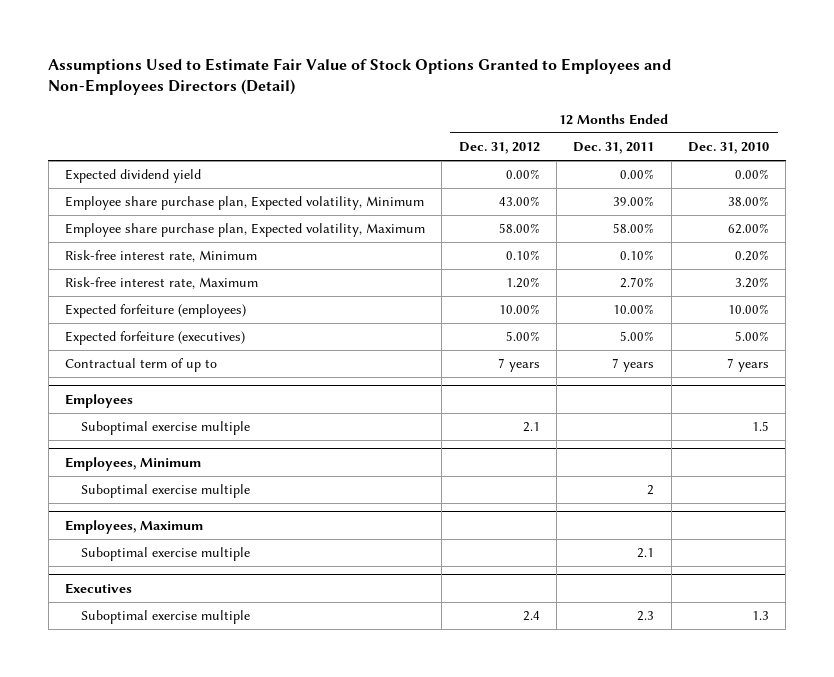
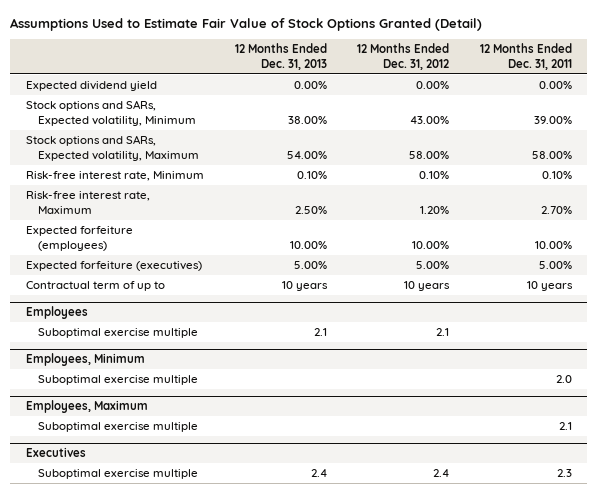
[48,57,672,96] Assumptions Used to Estimate Fair Value of Stock Options Granted to Employees and Non-Employees Directors (Detail) -> [10,17,483,31] Assumptions Used to Estimate Fair Value of Stock Options Granted (Detail)
[688,141,770,154] Dec. 31, 2010 -> none
none -> [234,43,327,70] 12 Months Ended Dec. 31, 2013
[65,196,425,211] Employee share purchase plan, Expected volatility, Minimum -> [25,99,197,126] Stock options and SARs, Expected volatility, Minimum
[65,223,426,238] Employee share purchase plan, Expected volatility, Maximum -> [25,134,200,161] Stock options and SARs, Expected volatility, Maximum
[497,358,540,373] 7 years -> [404,280,451,291] 10 years
[612,358,655,373] 7 years -> [527,280,574,291] 10 years
[647,485,655,496] 2 -> [556,374,573,383] 2.0

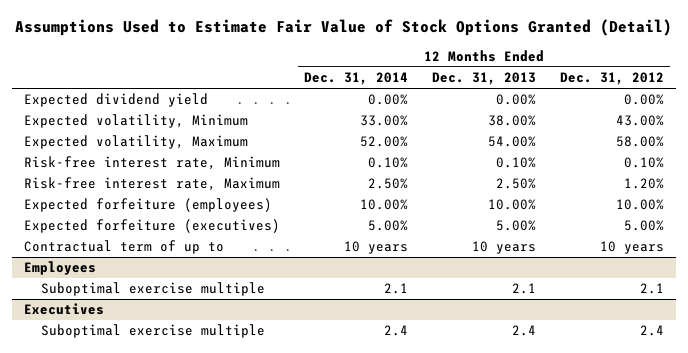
[480,43,573,70] 12 Months Ended Dec. 31, 2011 -> none
none -> [303,72,408,86] Dec. 31, 2014
[25,99,197,126] Stock options and SARs, Expected volatility, Minimum -> [23,114,248,129] Expected volatility, Minimum
[25,134,200,161] Stock options and SARs, Expected volatility, Maximum -> [23,135,248,150] Expected volatility, Maximum
[25,353,145,367] Employees, Minimum -> none
[38,374,199,385] Suboptimal exercise multiple -> none
[25,400,148,414] Employees, Maximum -> none
[38,421,199,432] Suboptimal exercise multiple -> none

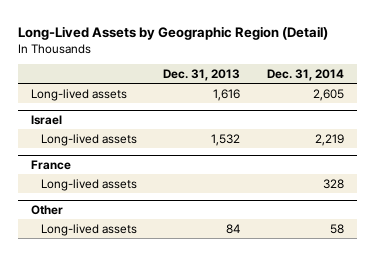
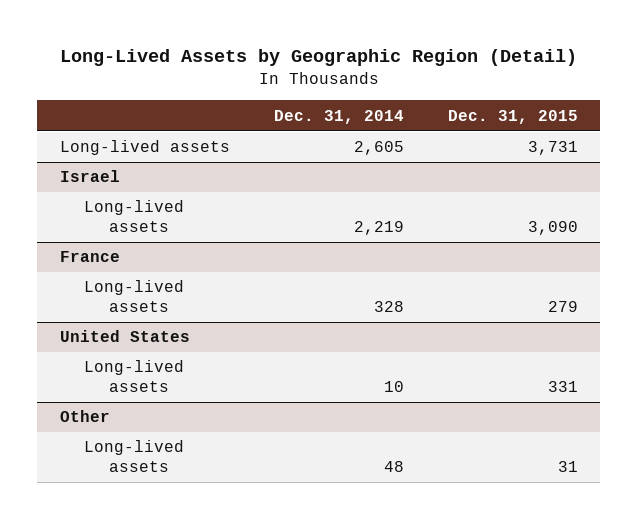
[163,69,241,82] Dec. 31, 2013 -> none
none -> [447,109,578,124] Dec. 31, 2015
none -> [59,330,190,343] United States
none -> [84,360,185,393] Long-lived assets
[330,223,345,234] 58 -> [383,461,404,473] 48

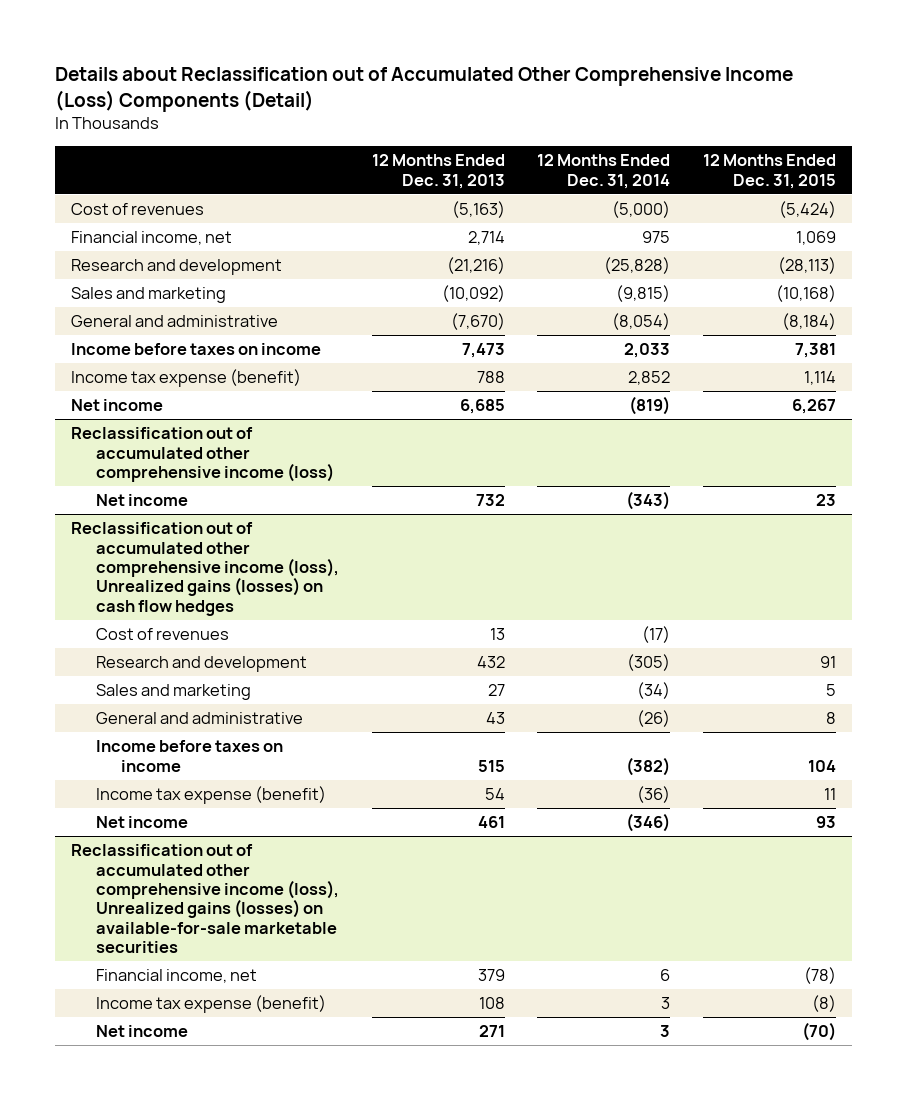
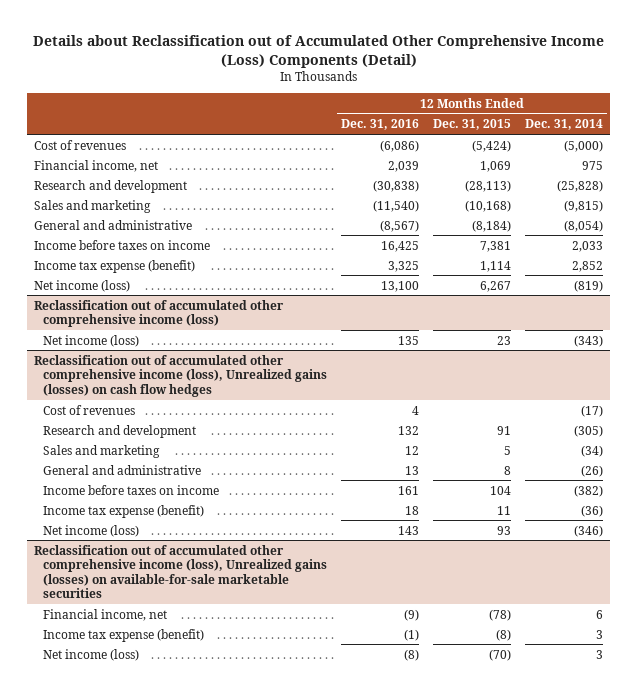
[371,154,505,189] 12 Months Ended Dec. 31, 2013 -> none
none -> [340,119,419,131] Dec. 31, 2016
[71,399,164,412] Net income -> [33,279,130,292] Net income (loss)
[96,494,189,507] Net income -> [42,334,139,347] Net income (loss)
[96,816,189,829] Net income -> [42,524,139,537] Net income (loss)
[96,1025,189,1038] Net income -> [42,648,139,661] Net income (loss)

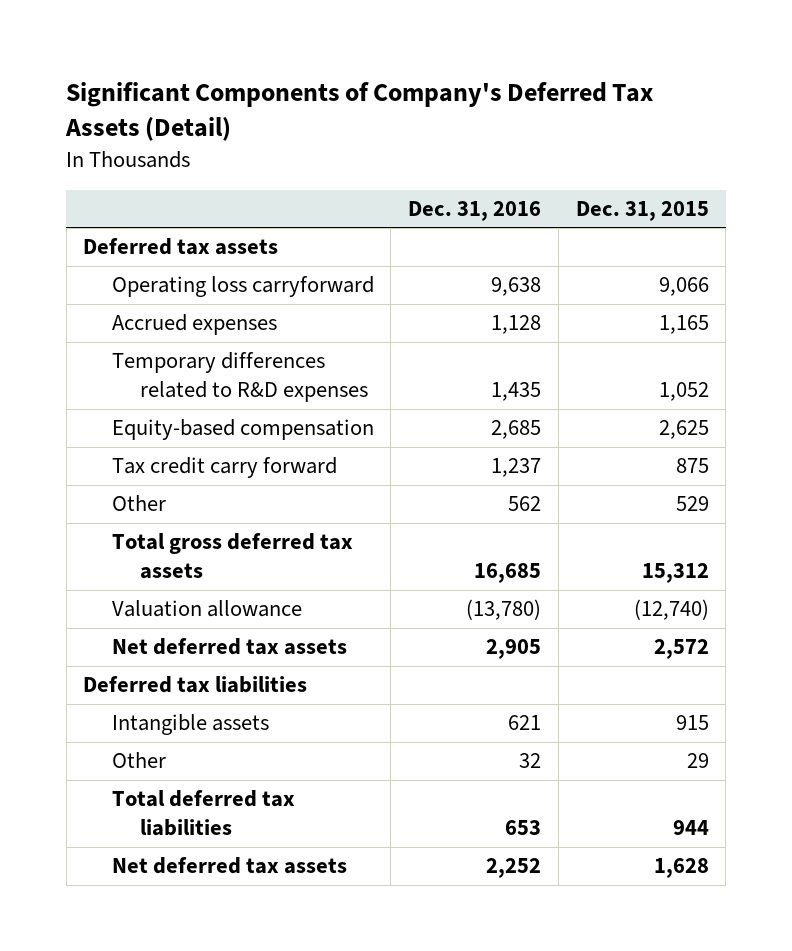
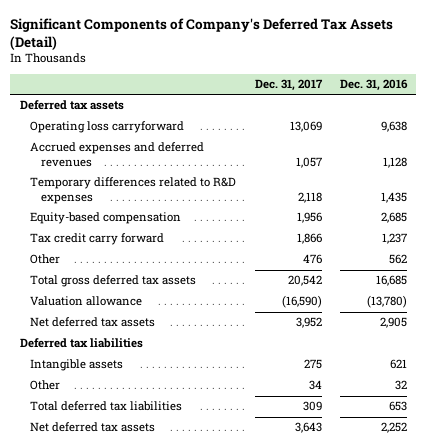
[575,200,709,221] Dec. 31, 2015 -> none
none -> [254,79,323,92] Dec. 31, 2017
[111,314,277,336] Accrued expenses -> [30,142,205,167] Accrued expenses and deferred revenues

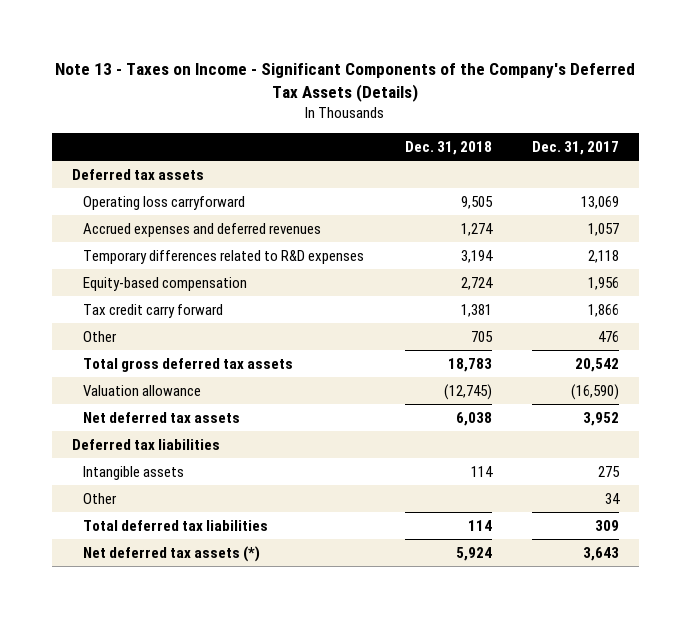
[10,17,394,50] Significant Components of Company's Deferred Tax Assets (Detail) -> [55,62,636,102] Note 13 - Taxes on Income - Significant Components of the Company's Deferred Tax Assets (Details)
[339,79,408,92] Dec. 31, 2016 -> none
none -> [404,140,492,155] Dec. 31, 2018
[30,422,156,433] Net deferred tax assets -> [83,545,261,562] Net deferred tax assets (*)

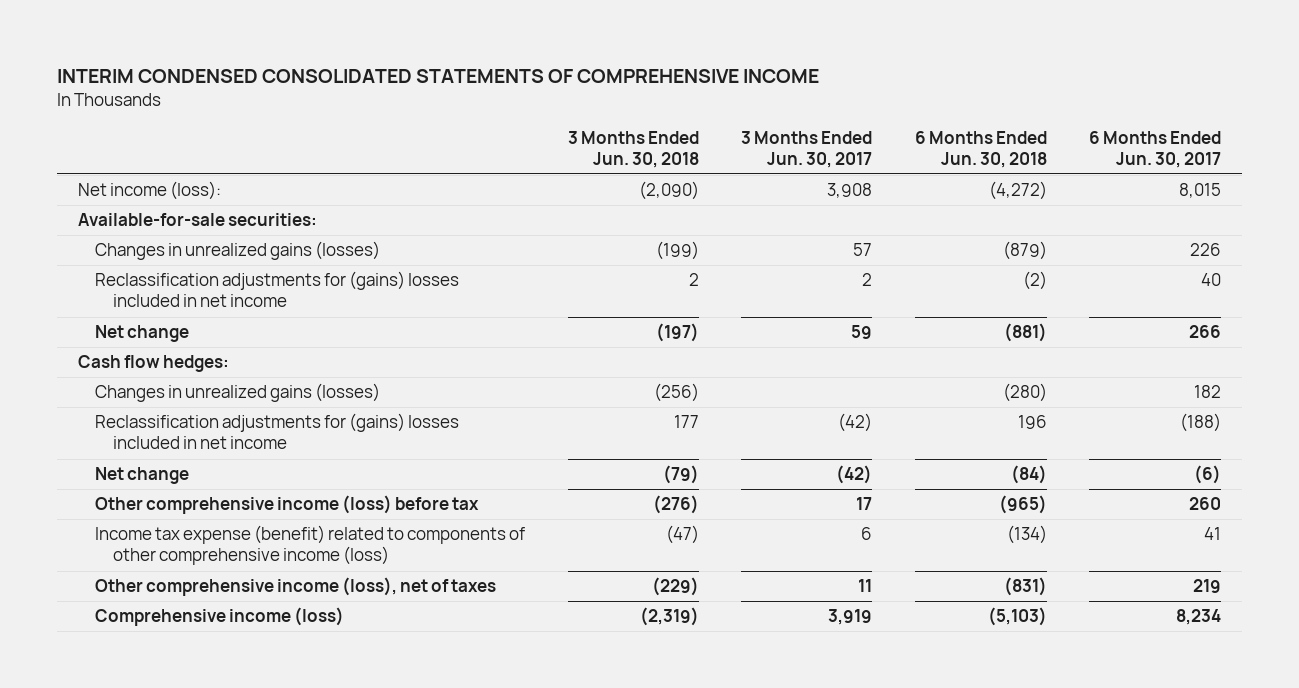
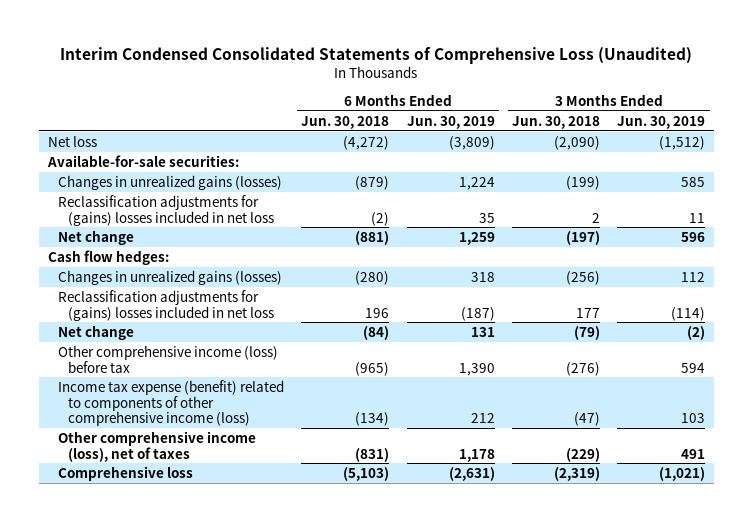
[56,68,819,83] INTERIM CONDENSED CONSOLIDATED STATEMENTS OF COMPREHENSIVE INCOME -> [60,46,693,64] Interim Condensed Consolidated Statements of Comprehensive Loss (Unaudited)
[741,130,873,168] 3 Months Ended Jun. 30, 2017 -> none
[1089,130,1222,168] 6 Months Ended Jun. 30, 2017 -> none
none -> [406,115,495,129] Jun. 30, 2019
none -> [617,115,706,129] Jun. 30, 2019
[78,181,222,201] Net income (loss): -> [47,135,97,147] Net loss
[95,271,460,308] Reclassification adjustments for (gains) losses included in net income -> [57,194,274,226] Reclassification adjustments for (gains) losses included in net loss
[95,413,460,450] Reclassification adjustments for (gains) losses included in net income -> [57,289,274,321] Reclassification adjustments for (gains) losses included in net loss
[95,607,345,627] Comprehensive income (loss) -> [57,465,193,481] Comprehensive loss

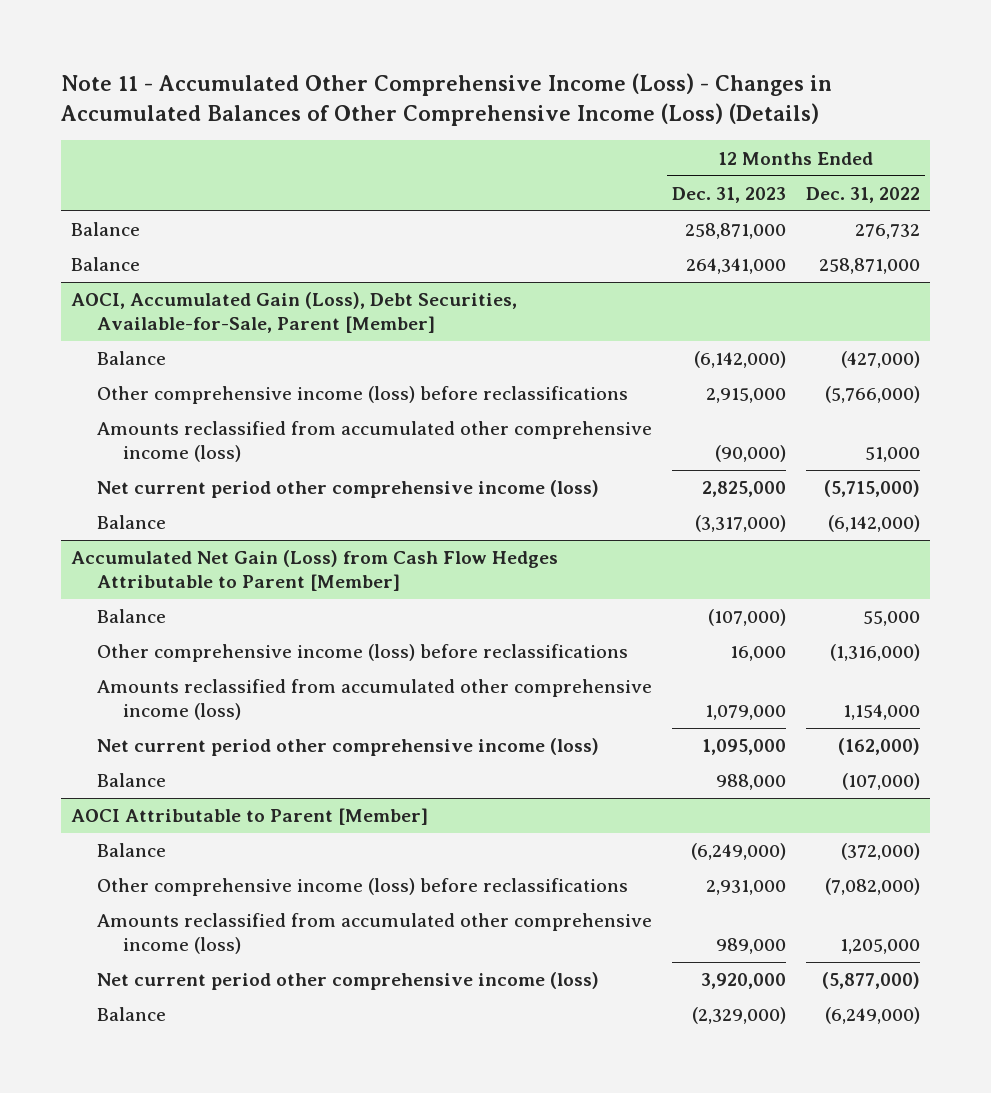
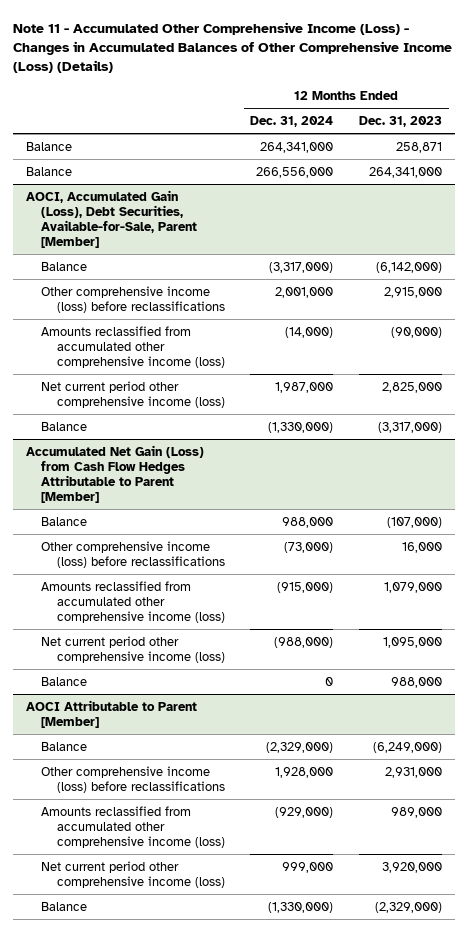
[806,186,921,203] Dec. 31, 2022 -> none
none -> [250,115,334,127] Dec. 31, 2024
[685,223,787,240] 258,871,000 -> [396,141,443,153] 258,871

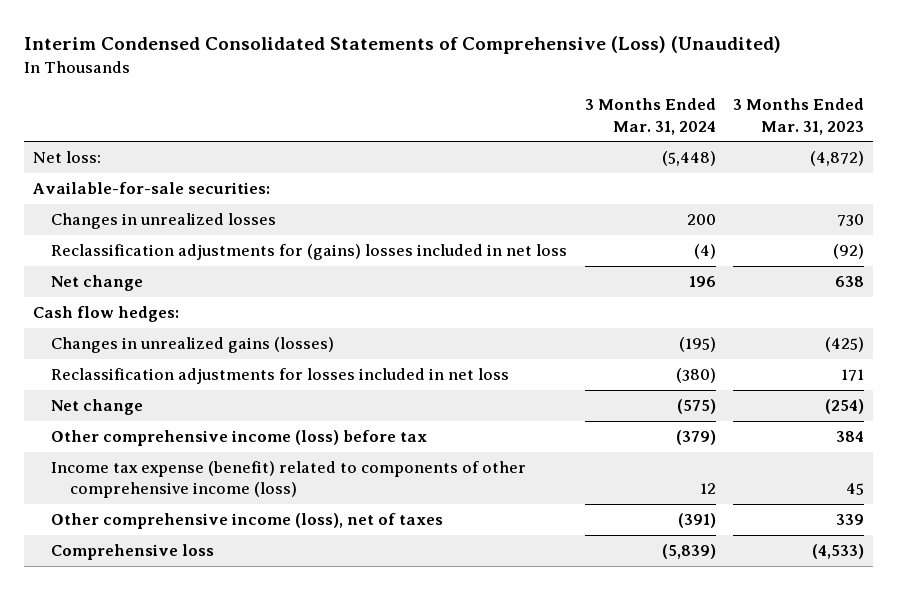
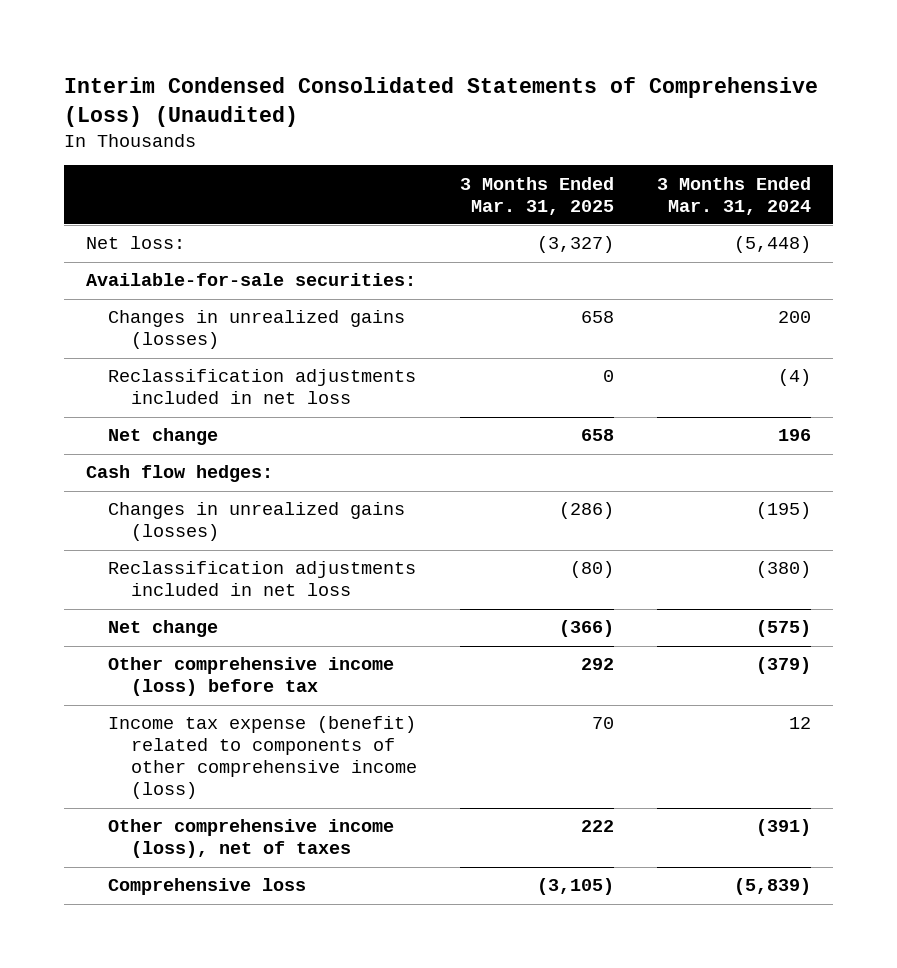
[732,98,864,135] 3 Months Ended Mar. 31, 2023 -> none
none -> [459,176,614,215] 3 Months Ended Mar. 31, 2025
[51,213,277,230] Changes in unrealized losses -> [108,310,406,350] Changes in unrealized gains (losses)
[51,244,568,261] Reclassification adjustments for (gains) losses included in net loss -> [108,369,417,405] Reclassification adjustments included in net loss
[51,368,510,385] Reclassification adjustments for losses included in net loss -> [108,561,417,597] Reclassification adjustments included in net loss

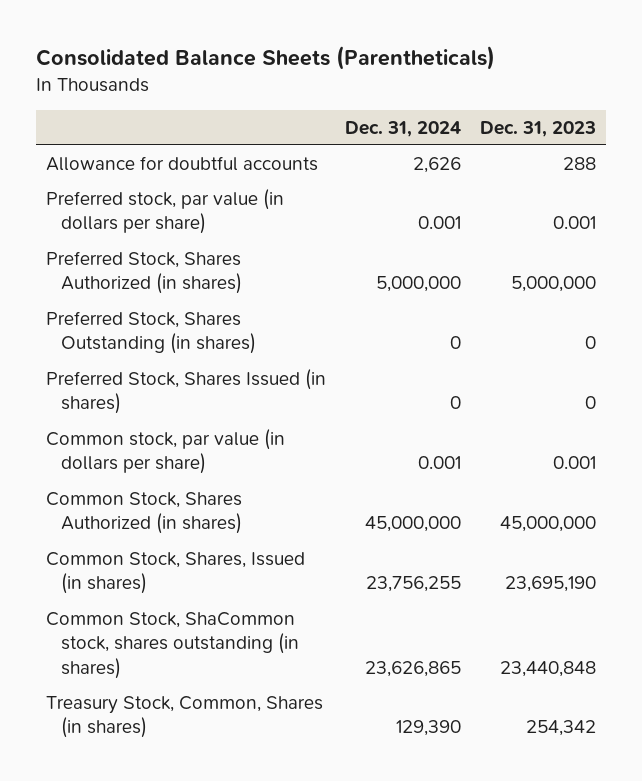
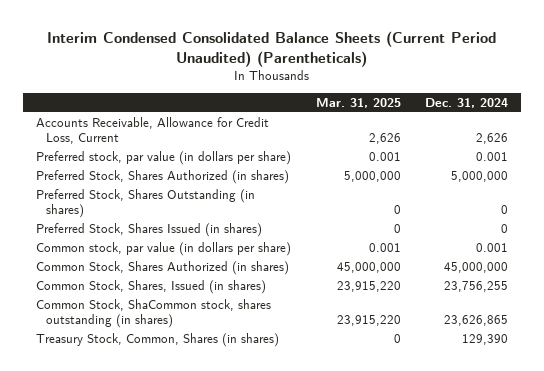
[36,46,496,71] Consolidated Balance Sheets (Parentheticals) -> [47,31,497,68] Interim Condensed Consolidated Balance Sheets (Current Period Unaudited) (Parentheticals)
[480,120,597,137] Dec. 31, 2023 -> none
none -> [315,97,401,108] Mar. 31, 2025
[45,156,318,172] Allowance for doubtful accounts -> [35,116,269,144] Accounts Receivable, Allowance for Credit Loss, Current

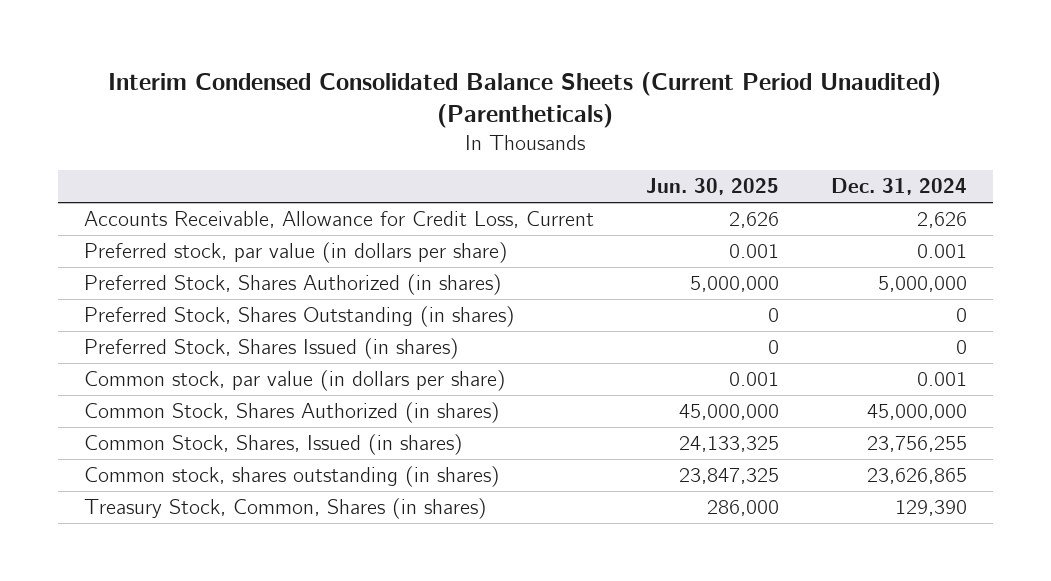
[315,97,401,108] Mar. 31, 2025 -> none
none -> [645,178,779,196] Jun. 30, 2025
[35,298,271,328] Common Stock, ShaCommon stock, shares outstanding (in shares) -> [84,465,501,487] Common stock, shares outstanding (in shares)

